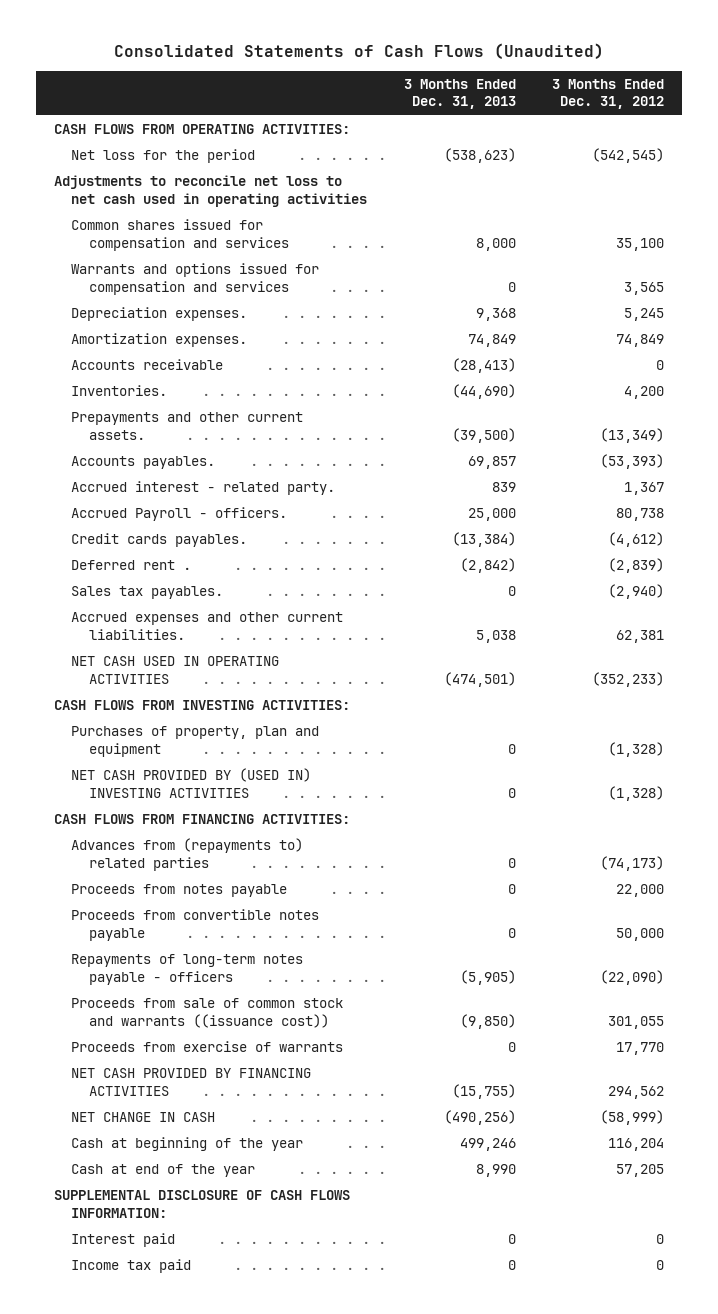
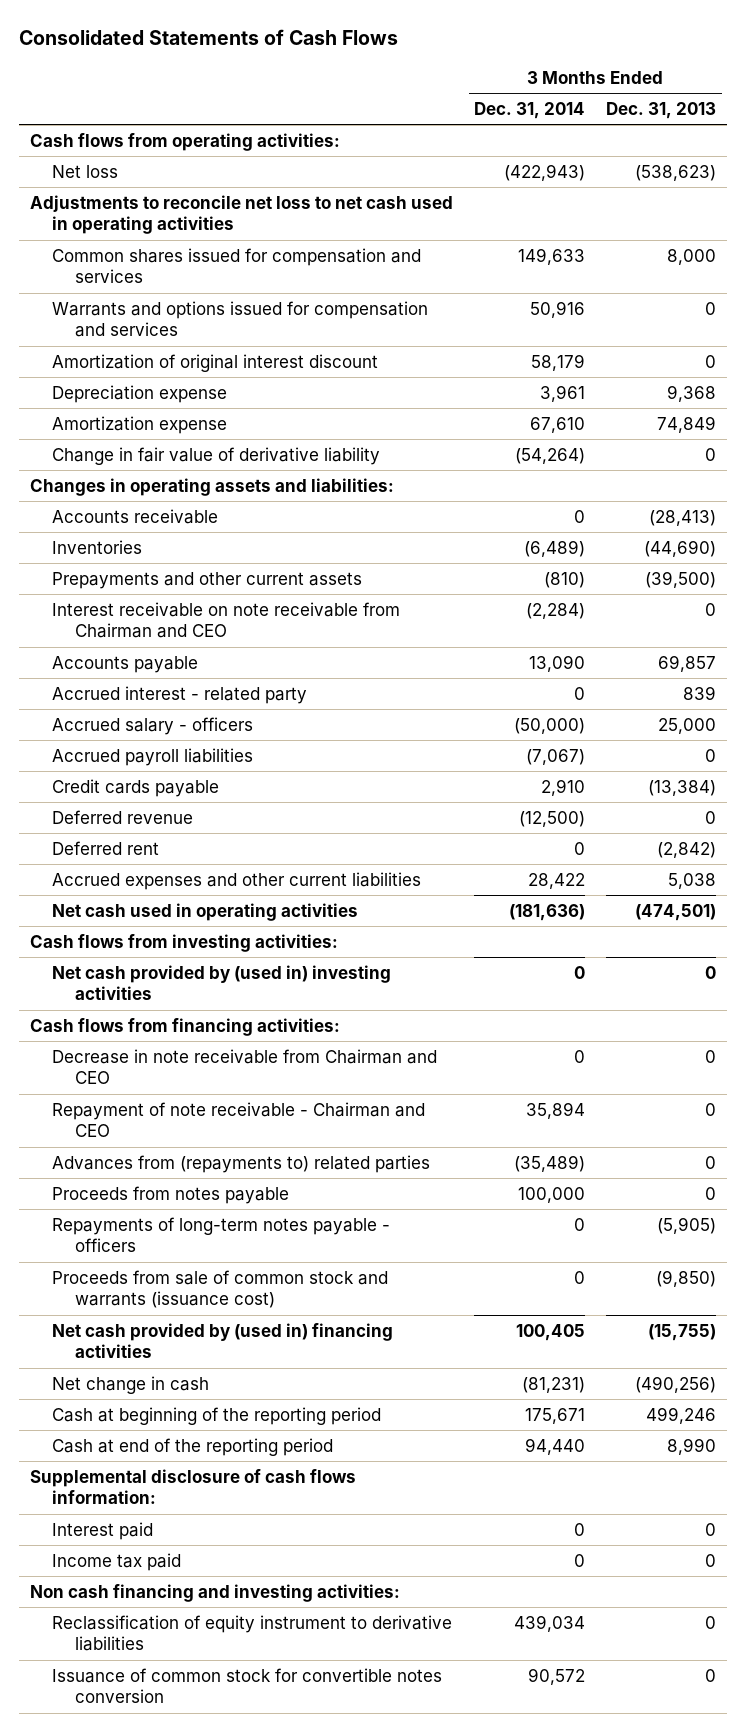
[114,42,605,59] Consolidated Statements of Cash Flows (Unaudited) -> [19,29,399,46] Consolidated Statements of Cash Flows
[552,78,665,110] 3 Months Ended Dec. 31, 2012 -> none
none -> [474,101,586,119] Dec. 31, 2014
[53,124,350,135] CASH FLOWS FROM OPERATING ACTIVITIES: -> [29,132,340,151] Cash flows from operating activities:
[71,149,256,164] Net loss for the period -> [52,164,119,178] Net loss
none -> [52,353,379,372] Amortization of original interest discount
[71,307,248,322] Depreciation expenses. -> [52,384,228,403] Depreciation expense
[71,333,248,348] Amortization expenses. -> [52,415,228,434] Amortization expense
none -> [52,446,381,465] Change in fair value of derivative liability
none -> [29,477,394,496] Changes in operating assets and liabilities:
[71,586,224,600] Sales tax payables. -> none
[71,726,320,757] Purchases of property, plan and equipment -> none
[71,385,168,397] Inventories. -> [52,539,143,554] Inventories
[71,412,304,440] Prepayments and other current assets. -> [52,571,363,589] Prepayments and other current assets
none -> [52,601,401,639] Interest receivable on note receivable from Chairman and CEO
[71,456,216,470] Accounts payables. -> [52,655,199,673] Accounts payable
[71,481,336,496] Accrued interest - related party. -> [52,685,308,704] Accrued interest - related party
[71,507,288,522] Accrued Payroll - officers. -> [52,716,254,735] Accrued salary - officers
none -> [52,747,254,766] Accrued payroll liabilities
[71,533,248,548] Credit cards payables. -> [52,778,220,797] Credit cards payable
none -> [52,809,194,824] Deferred revenue
[71,560,192,571] Deferred rent . -> [52,840,160,855] Deferred rent
[71,612,344,640] Accrued expenses and other current liabilities. -> [52,871,422,890] Accrued expenses and other current liabilities
[71,656,280,684] NET CASH USED IN OPERATING ACTIVITIES -> [52,902,359,921] Net cash used in operating activities
[53,700,350,711] CASH FLOWS FROM INVESTING ACTIVITIES: -> [29,933,338,952] Cash flows from investing activities:
[71,768,312,798] NET CASH PROVIDED BY (USED IN) INVESTING ACTIVITIES -> [52,964,392,1001] Net cash provided by (used in) investing activities
[53,814,350,825] CASH FLOWS FROM FINANCING ACTIVITIES: -> [29,1017,340,1036] Cash flows from financing activities:
none -> [52,1048,438,1085] Decrease in note receivable from Chairman and CEO
none -> [52,1101,426,1138] Repayment of note receivable - Chairman and CEO
[71,909,320,941] Proceeds from convertible notes payable -> none
[71,1041,344,1053] Proceeds from exercise of warrants -> none
[71,998,344,1028] Proceeds from sale of common stock and warrants ((issuance cost)) -> [52,1269,389,1309] Proceeds from sale of common stock and warrants (issuance cost)
[71,1068,312,1096] NET CASH PROVIDED BY FINANCING ACTIVITIES -> [52,1322,394,1359] Net cash provided by (used in) financing activities
[71,1112,216,1123] NET CHANGE IN CASH -> [52,1375,210,1394] Net change in cash
[71,1137,304,1152] Cash at beginning of the year -> [52,1406,382,1425] Cash at beginning of the reporting period
[71,1164,256,1178] Cash at end of the year -> [52,1437,334,1456] Cash at end of the reporting period
[53,1190,350,1218] SUPPLEMENTAL DISCLOSURE OF CASH FLOWS INFORMATION: -> [29,1468,356,1505] Supplemental disclosure of cash flows information:
none -> [29,1583,400,1602] Non cash financing and investing activities:
none -> [52,1614,453,1652] Reclassification of equity instrument to derivative liabilities
none -> [52,1667,443,1704] Issuance of common stock for convertible notes conversion

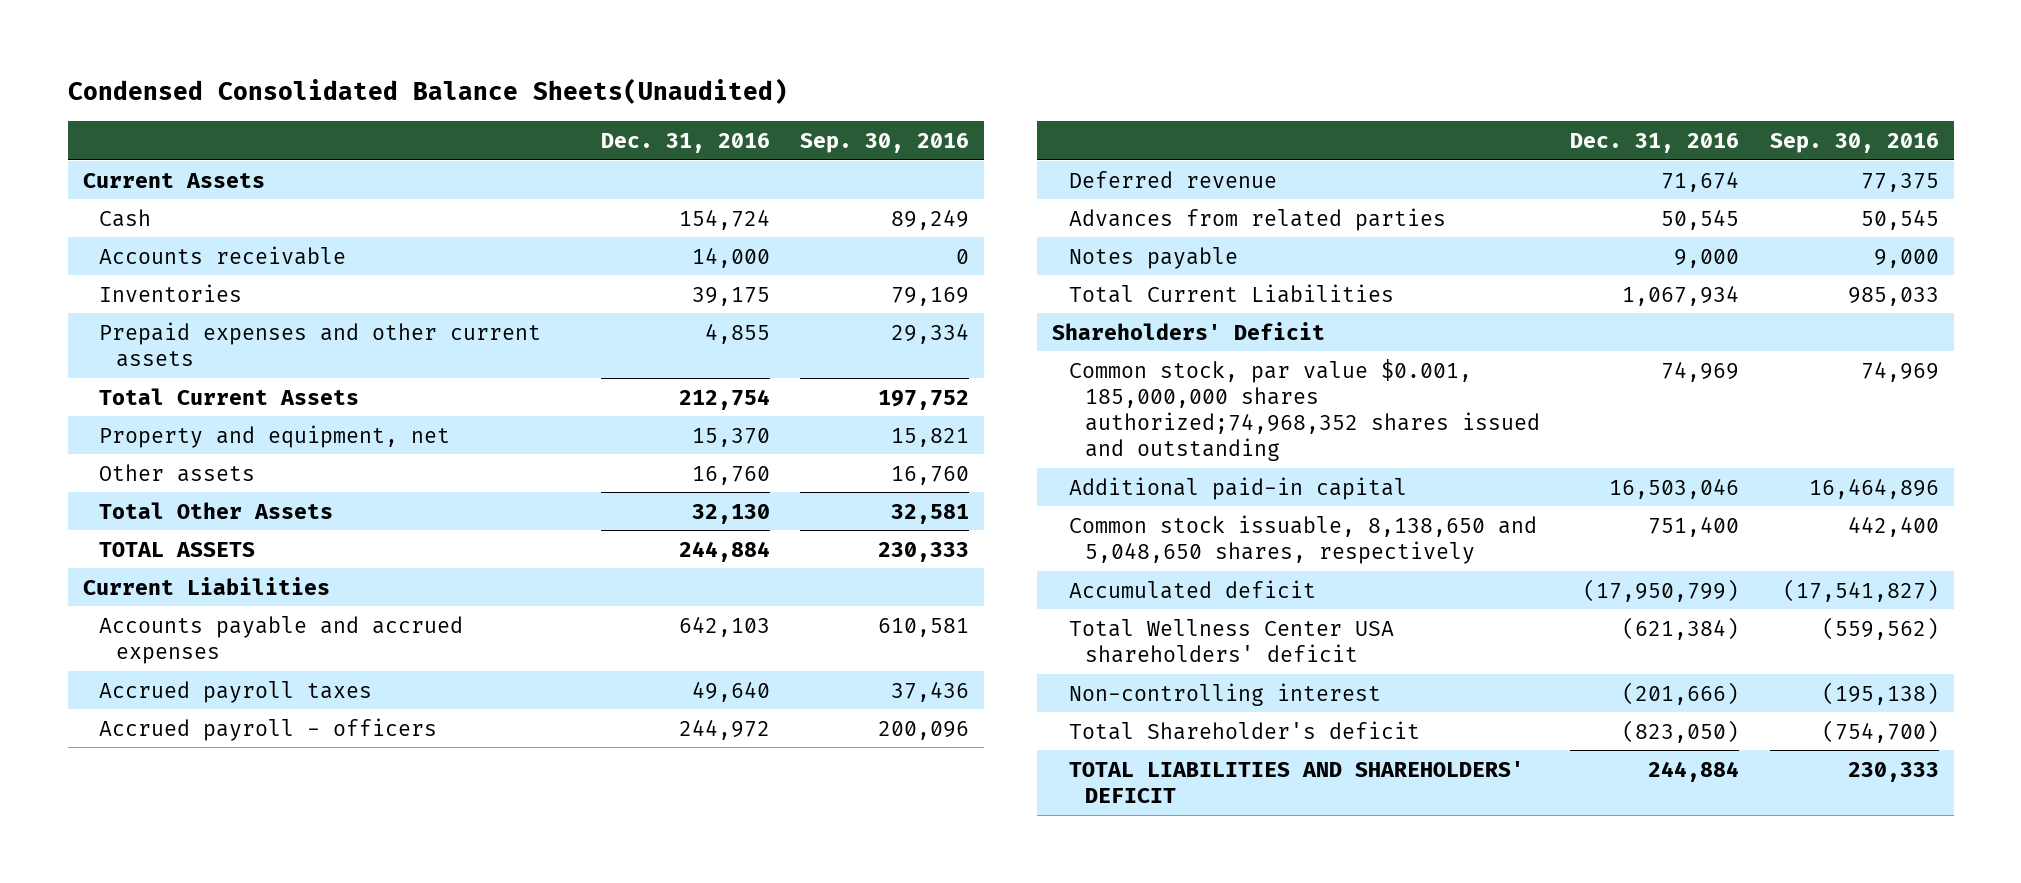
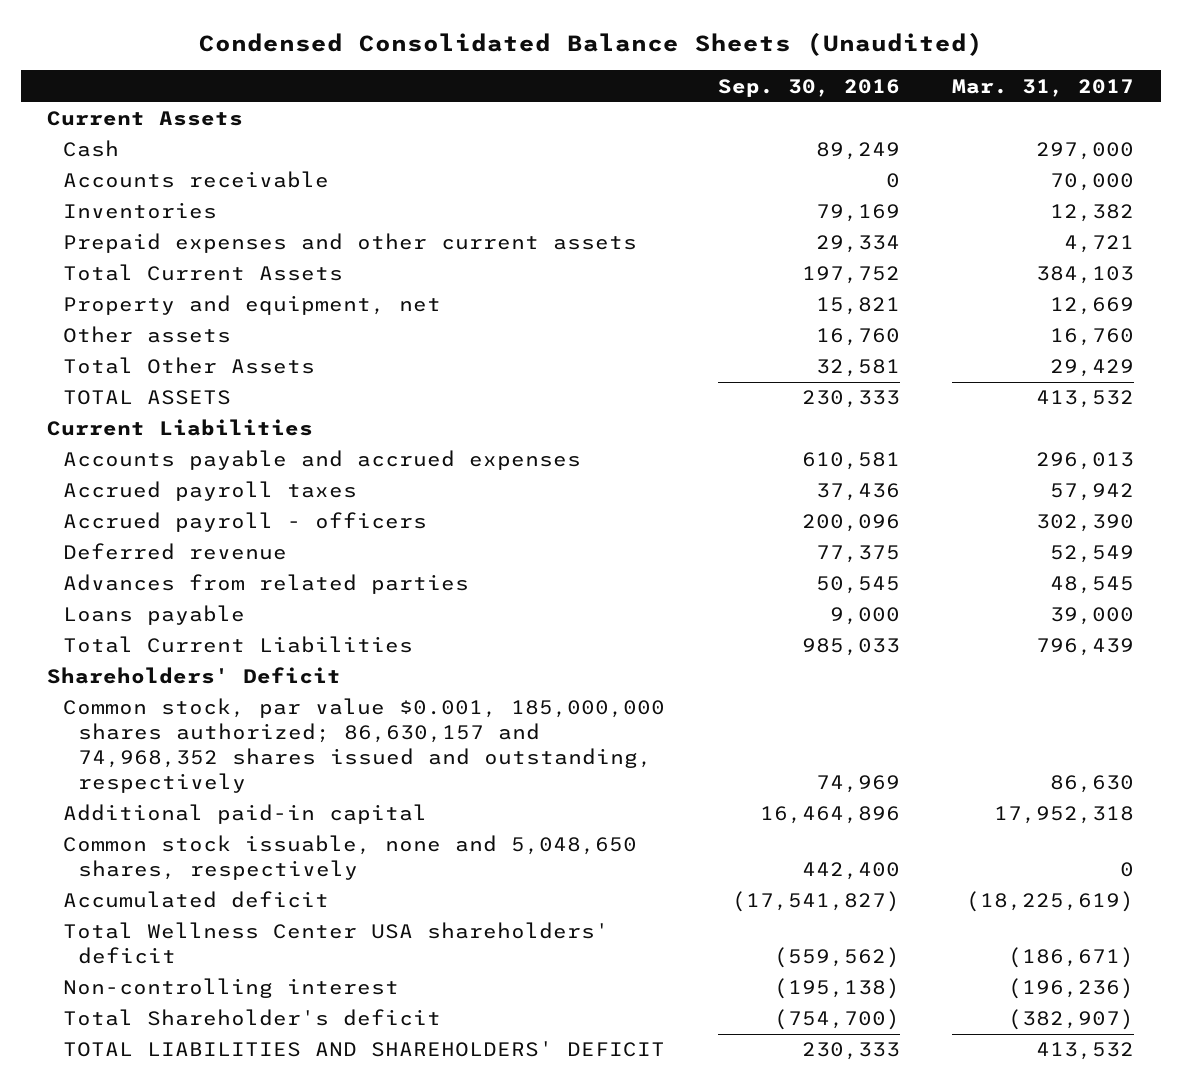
[67,78,788,105] Condensed Consolidated Balance Sheets(Unaudited) -> [198,31,983,56] Condensed Consolidated Balance Sheets (Unaudited)
[601,132,771,153] Dec. 31, 2016 -> none
none -> [952,78,1135,97] Mar. 31, 2017
[1068,246,1238,269] Notes payable -> none
none -> [62,605,245,626] Loans payable
[1068,358,1541,461] Common stock, par value $0.001, 185,000,000 shares authorized;74,968,352 shares issued and outstanding -> [62,698,665,794] Common stock, par value $0.001, 185,000,000 shares authorized; 86,630,157 and 74,968,352 shares issued and outstanding, respectively
[1068,514,1537,564] Common stock issuable, 8,138,650 and 5,048,650 shares, respectively -> [62,835,637,881] Common stock issuable, none and 5,048,650 shares, respectively

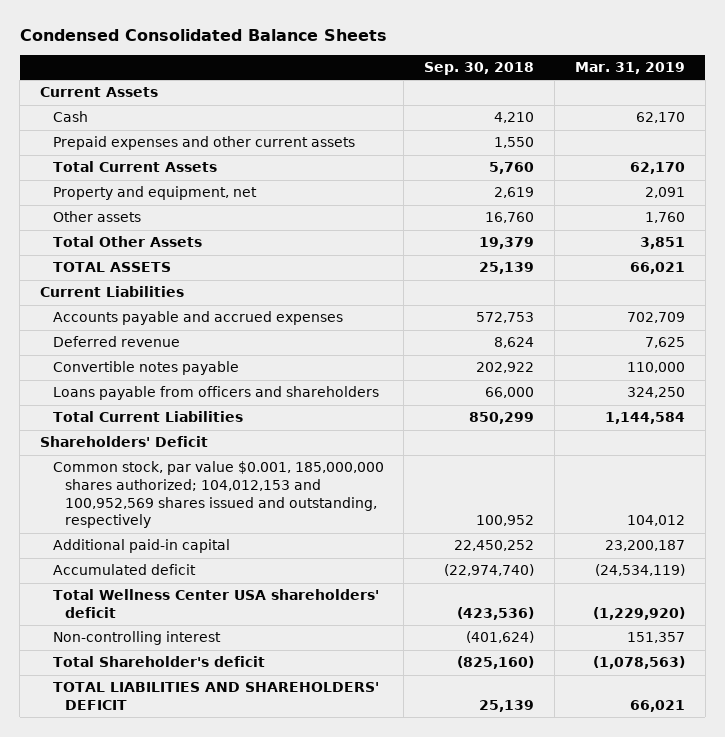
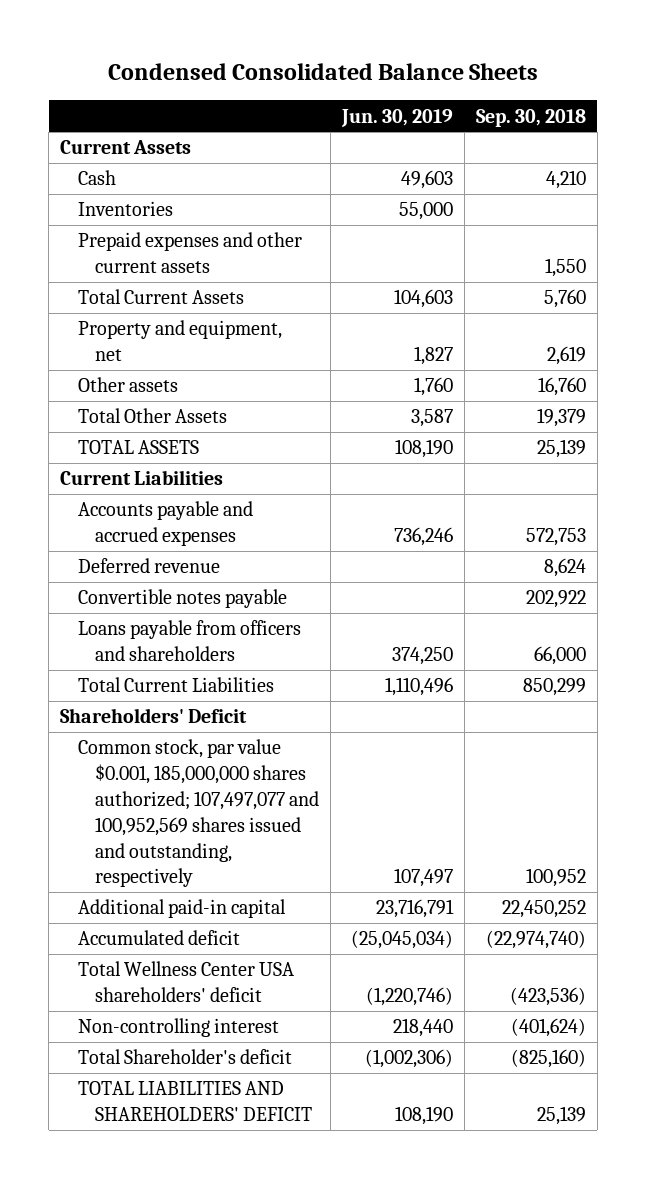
[574,61,685,74] Mar. 31, 2019 -> none
none -> [341,108,454,127] Jun. 30, 2019
none -> [77,201,173,217] Inventories
[52,461,384,529] Common stock, par value $0.001, 185,000,000 shares authorized; 104,012,153 and 100,952,569 shares issued and outstanding, respectively -> [77,739,320,888] Common stock, par value $0.001, 185,000,000 shares authorized; 107,497,077 and 100,952,569 shares issued and outstanding, respectively

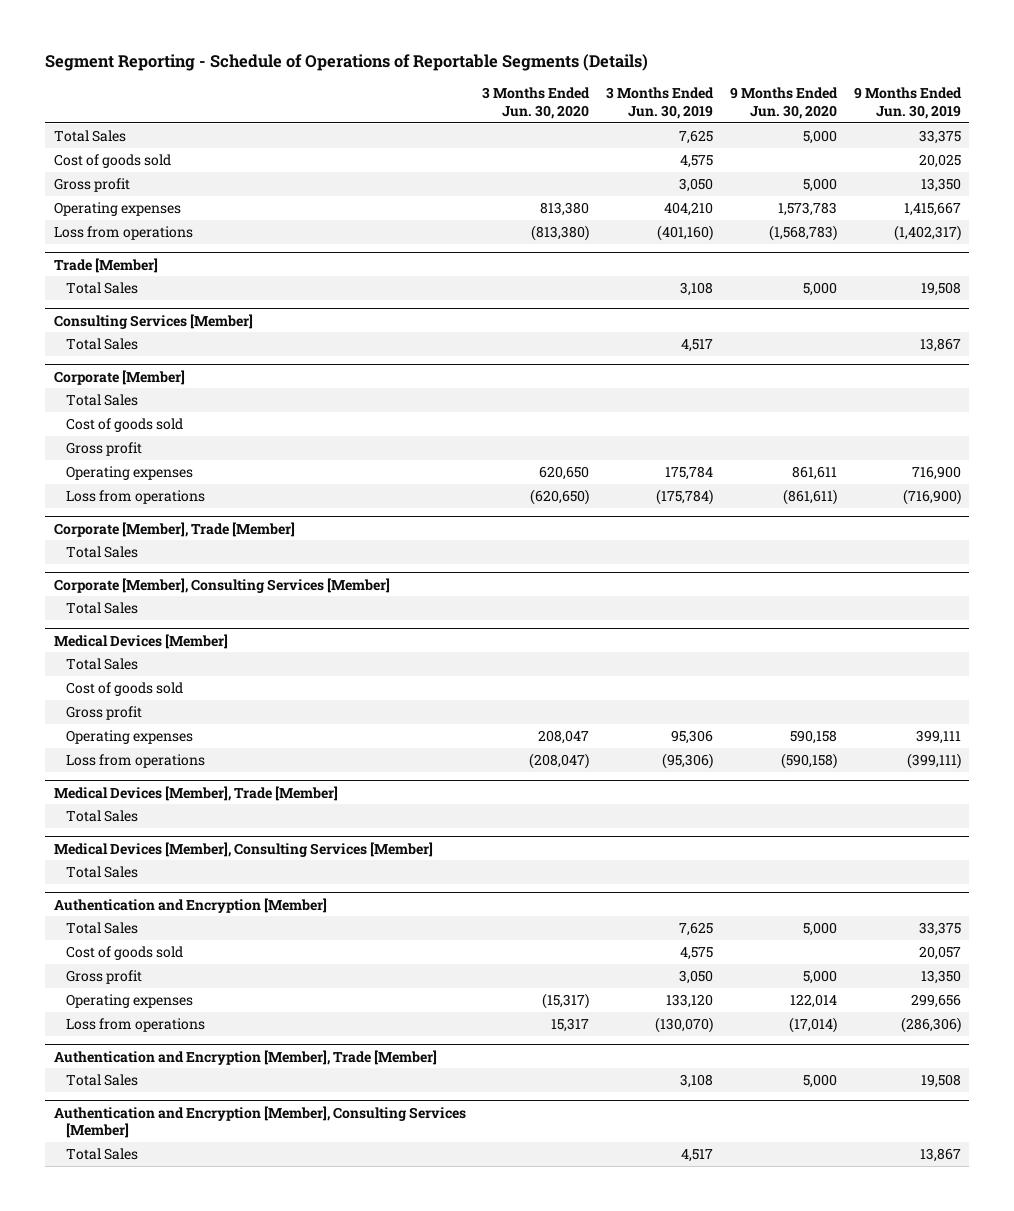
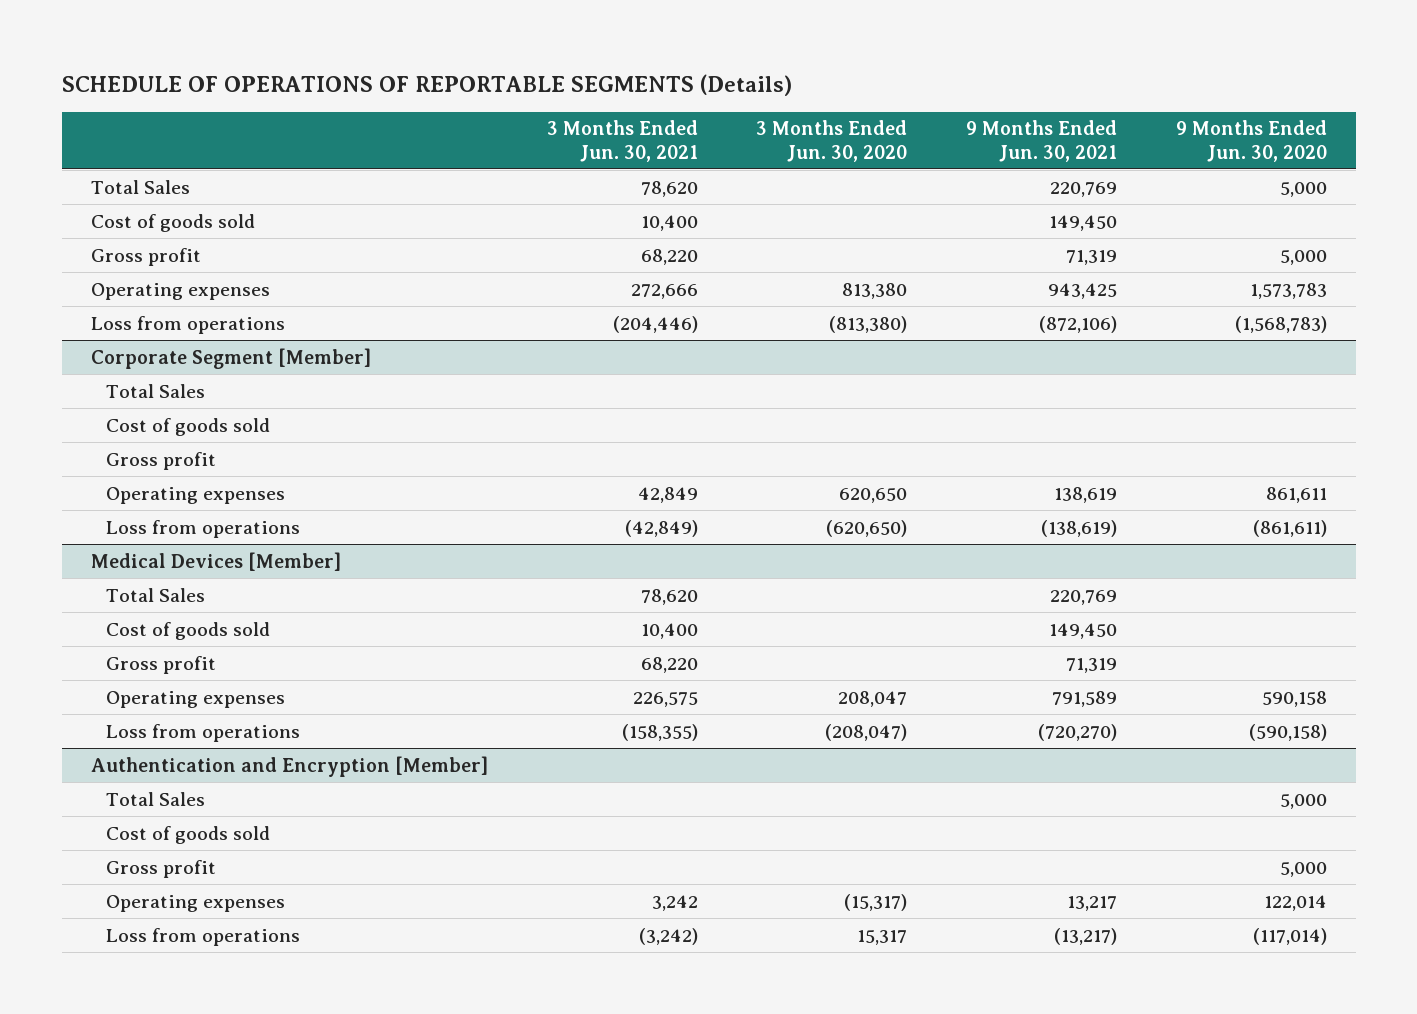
[45,54,649,72] Segment Reporting - Schedule of Operations of Reportable Segments (Details) -> [61,73,792,96] SCHEDULE OF OPERATIONS OF REPORTABLE SEGMENTS (Details)
[606,87,715,119] 3 Months Ended Jun. 30, 2019 -> none
[853,87,962,119] 9 Months Ended Jun. 30, 2019 -> none
none -> [546,120,698,162] 3 Months Ended Jun. 30, 2021
none -> [965,120,1117,162] 9 Months Ended Jun. 30, 2021
[53,257,158,273] Trade [Member] -> none
[65,281,138,294] Total Sales -> none
[53,313,253,329] Consulting Services [Member] -> none
[65,337,138,350] Total Sales -> none
[53,369,185,385] Corporate [Member] -> [90,347,371,369] Corporate Segment [Member]
[53,521,295,537] Corporate [Member], Trade [Member] -> none
[65,545,138,558] Total Sales -> none
[53,577,390,593] Corporate [Member], Consulting Services [Member] -> none
[65,601,138,614] Total Sales -> none
[53,785,338,801] Medical Devices [Member], Trade [Member] -> none
[65,809,138,822] Total Sales -> none
[53,841,433,857] Medical Devices [Member], Consulting Services [Member] -> none
[65,865,138,878] Total Sales -> none
[53,1049,437,1065] Authentication and Encryption [Member], Trade [Member] -> none
[65,1073,138,1086] Total Sales -> none
[53,1105,466,1139] Authentication and Encryption [Member], Consulting Services [Member] -> none
[65,1147,138,1160] Total Sales -> none
[788,1016,837,1033] (17,014) -> [1252,927,1327,945] (117,014)

